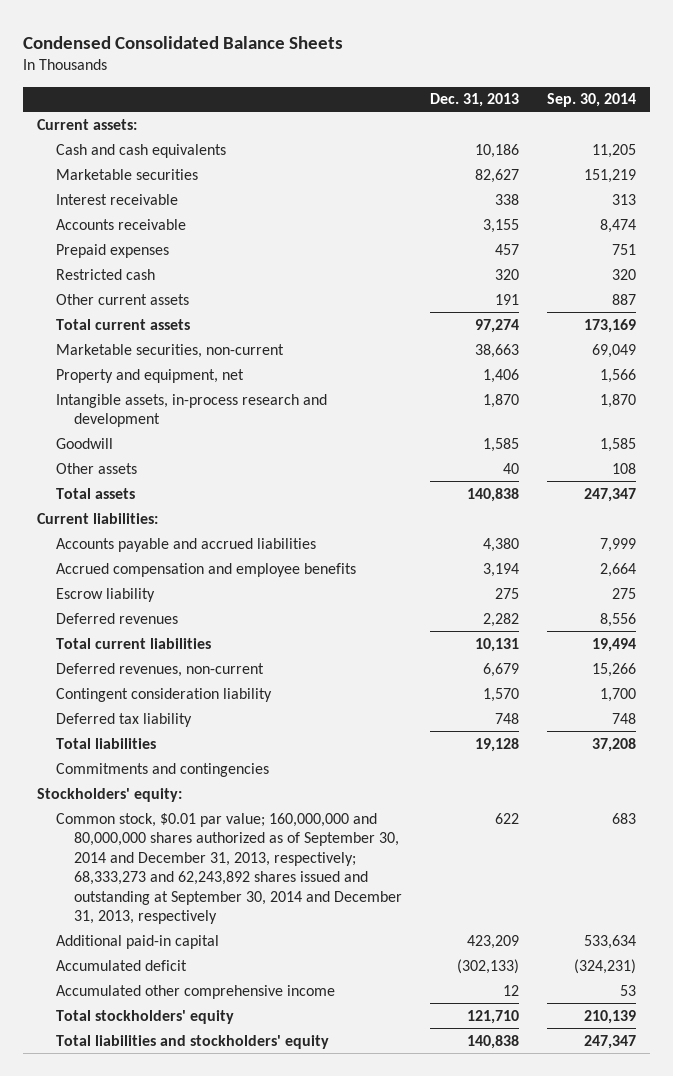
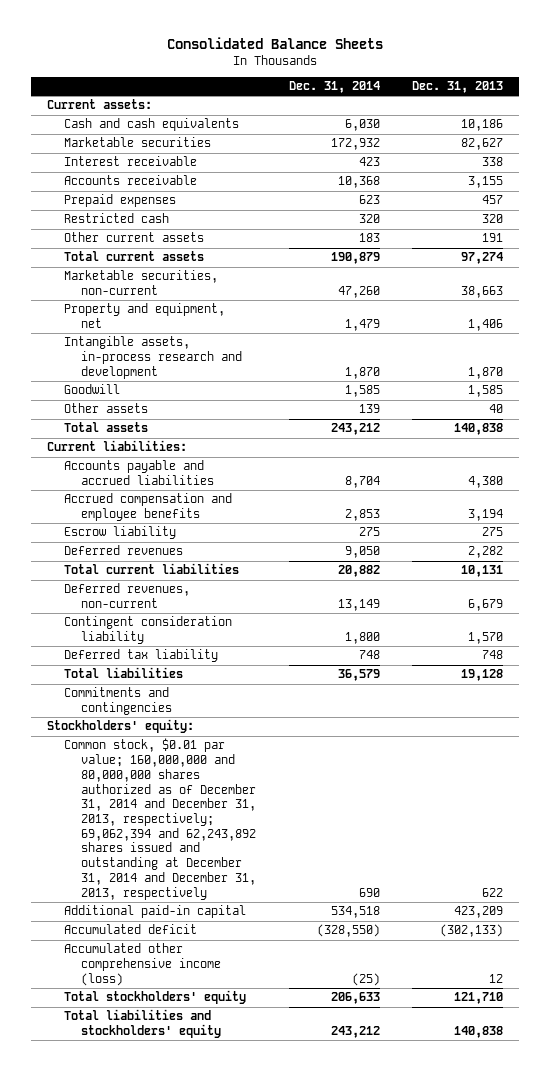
[23,35,344,49] Condensed Consolidated Balance Sheets -> [167,37,384,50] Consolidated Balance Sheets
[546,93,636,108] Sep. 30, 2014 -> none
none -> [288,81,380,94] Dec. 31, 2014
[55,812,403,925] Common stock, $0.01 par value; 160,000,000 and 80,000,000 shares authorized as of September 30, 2014 and December 31, 2013, respectively; 68,333,273 and 62,243,892 shares issued and outstanding at September 30, 2014 and December 31, 2013, respectively -> [64,738,257,900] Common stock, $0.01 par value; 160,000,000 and 80,000,000 shares authorized as of December 31, 2014 and December 31, 2013, respectively; 69,062,394 and 62,243,892 shares issued and outstanding at December 31, 2014 and December 31, 2013, respectively
[55,984,335,999] Accumulated other comprehensive income -> [64,943,222,986] Accumulated other comprehensive income (loss)

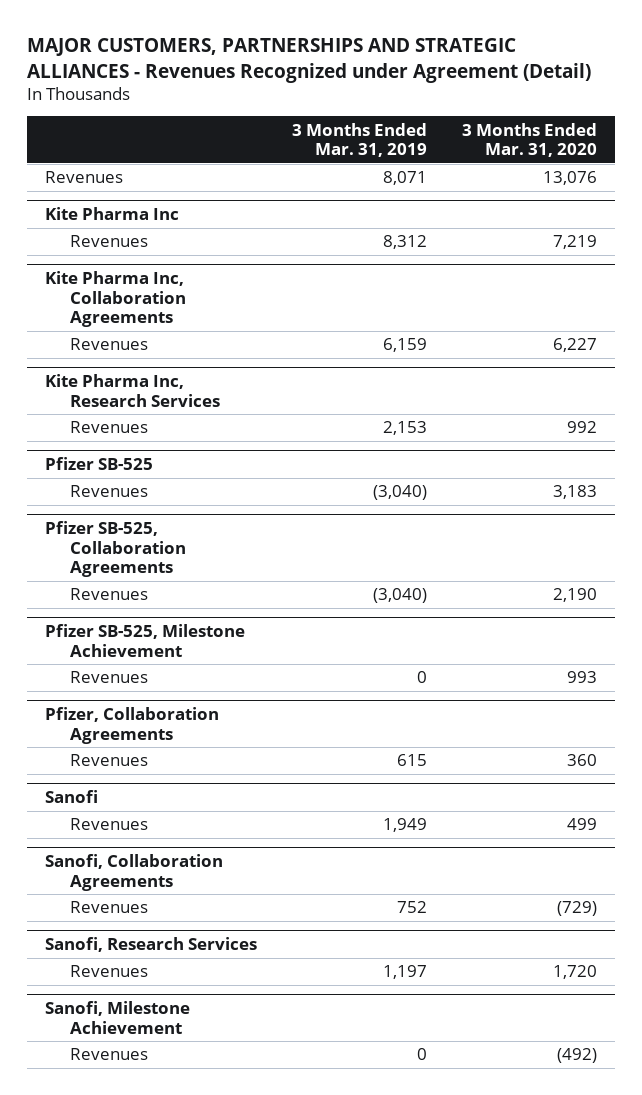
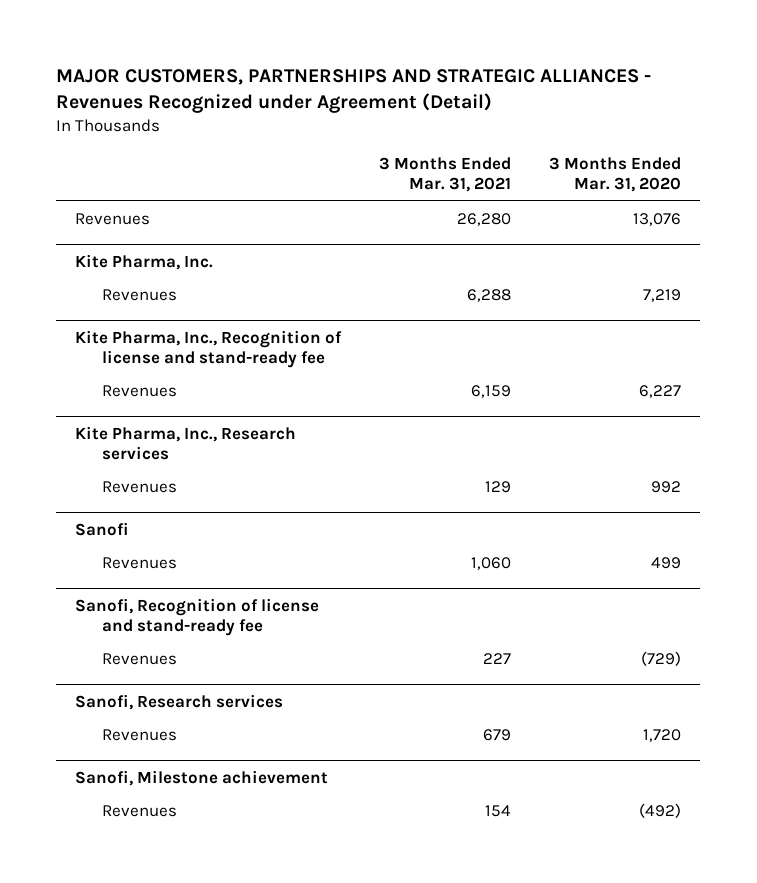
[291,122,427,158] 3 Months Ended Mar. 31, 2019 -> none
none -> [379,157,512,193] 3 Months Ended Mar. 31, 2021
[44,207,179,221] Kite Pharma Inc -> [75,253,214,270] Kite Pharma, Inc.
[44,271,187,328] Kite Pharma Inc, Collaboration Agreements -> none
none -> [75,329,343,368] Kite Pharma, Inc., Recognition of license and stand-ready fee
[44,374,221,407] Kite Pharma Inc, Research Services -> [75,425,297,460] Kite Pharma, Inc., Research services
[44,457,153,471] Pfizer SB-525 -> none
[70,485,149,498] Revenues -> none
[44,521,187,578] Pfizer SB-525, Collaboration Agreements -> none
[70,588,149,601] Revenues -> none
[44,624,245,657] Pfizer SB-525, Milestone Achievement -> none
[70,671,149,684] Revenues -> none
[44,707,219,744] Pfizer, Collaboration Agreements -> none
[70,754,149,767] Revenues -> none
[44,854,223,891] Sanofi, Collaboration Agreements -> none
none -> [75,597,320,636] Sanofi, Recognition of license and stand-ready fee
[44,937,257,953] Sanofi, Research Services -> [75,693,284,710] Sanofi, Research services
[44,1001,190,1034] Sanofi, Milestone Achievement -> [75,769,329,786] Sanofi, Milestone achievement

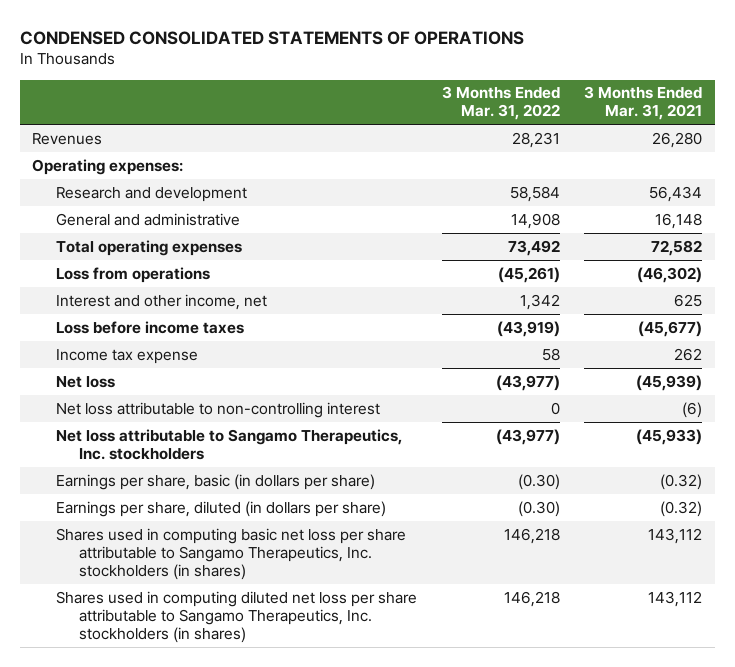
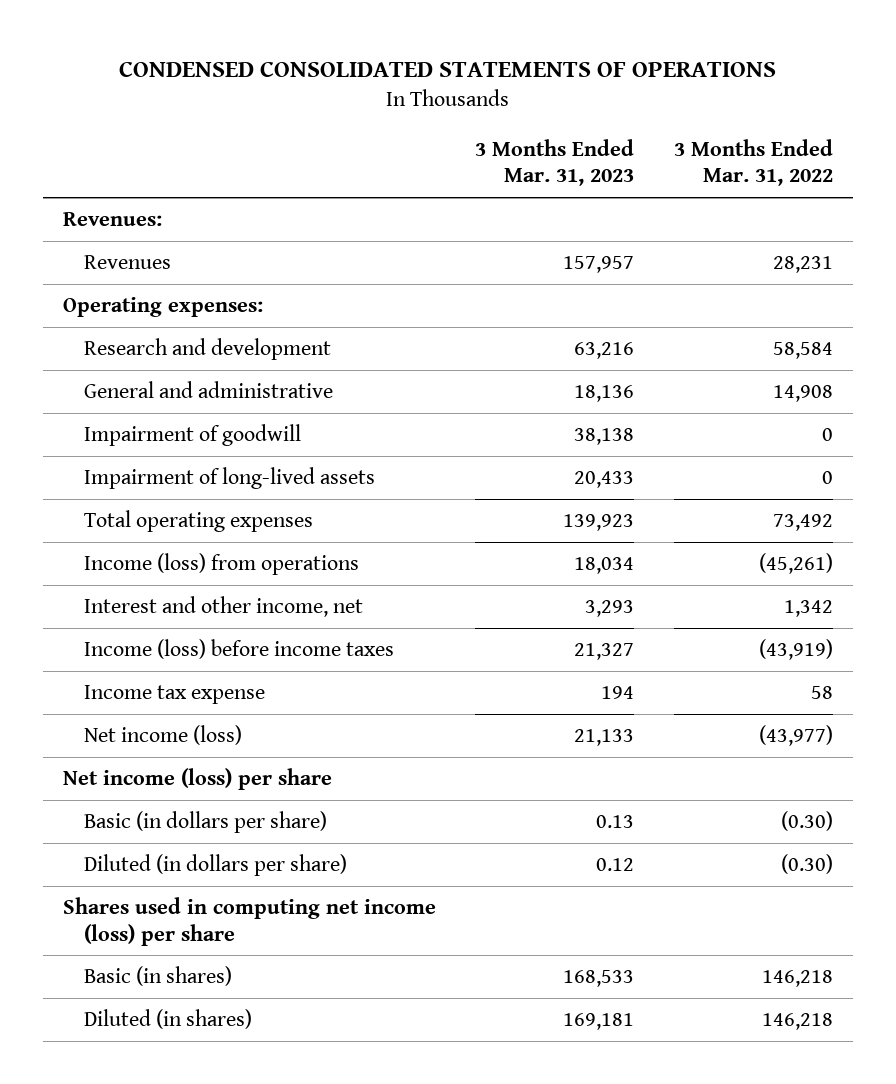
[584,86,703,121] 3 Months Ended Mar. 31, 2021 -> none
none -> [475,138,635,187] 3 Months Ended Mar. 31, 2023
none -> [62,212,162,227] Revenues:
none -> [84,424,302,447] Impairment of goodwill
none -> [84,467,376,490] Impairment of long-lived assets
[55,266,210,283] Loss from operations -> [84,553,360,576] Income (loss) from operations
[55,320,244,334] Loss before income taxes -> [84,639,395,660] Income (loss) before income taxes
[55,375,115,388] Net loss -> none
[55,401,380,418] Net loss attributable to non-controlling interest -> none
[55,428,402,460] Net loss attributable to Sangamo Therapeutics, Inc. stockholders -> [84,725,243,746] Net income (loss)
none -> [62,768,332,791] Net income (loss) per share
[55,473,375,490] Earnings per share, basic (in dollars per share) -> [84,811,328,834] Basic (in dollars per share)
[55,500,386,517] Earnings per share, diluted (in dollars per share) -> [84,854,348,877] Diluted (in dollars per share)
none -> [62,897,436,946] Shares used in computing net income (loss) per share
[55,527,406,580] Shares used in computing basic net loss per share attributable to Sangamo Therapeutics, Inc. stockholders (in shares) -> [84,966,233,987] Basic (in shares)
[55,590,417,643] Shares used in computing diluted net loss per share attributable to Sangamo Therapeutics, Inc. stockholders (in shares) -> [84,1009,253,1030] Diluted (in shares)

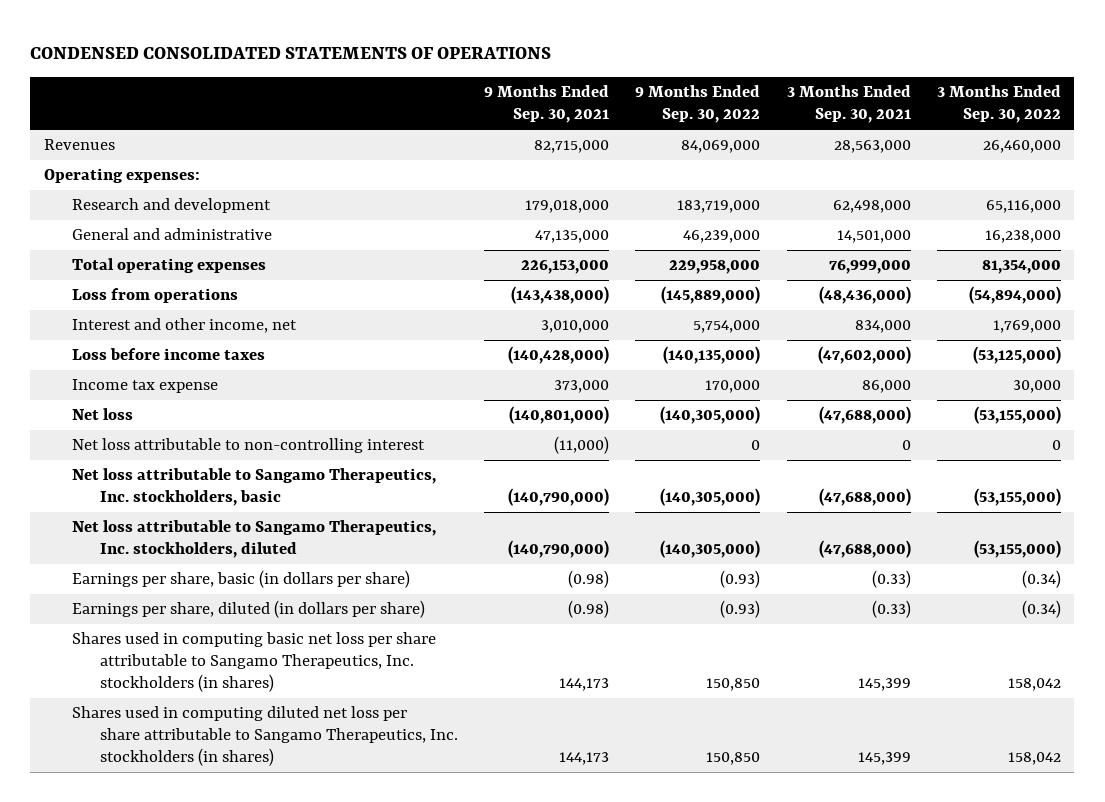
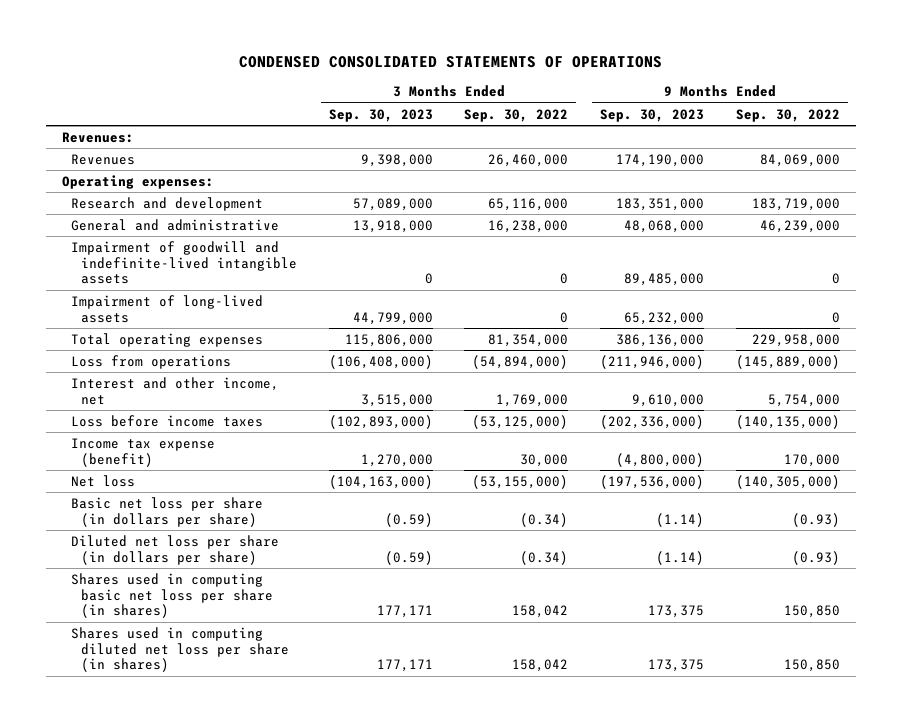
[483,85,609,124] 9 Months Ended Sep. 30, 2021 -> none
[786,85,911,124] 3 Months Ended Sep. 30, 2021 -> none
none -> [328,108,433,122] Sep. 30, 2023
none -> [600,108,705,122] Sep. 30, 2023
none -> [62,131,135,143] Revenues:
none -> [71,240,297,285] Impairment of goodwill and indefinite-lived intangible assets
none -> [71,294,264,323] Impairment of long-lived assets
[71,379,218,394] Income tax expense -> [71,437,216,467] Income tax expense (benefit)
[71,438,425,454] Net loss attributable to non-controlling interest -> none
[71,468,436,507] Net loss attributable to Sangamo Therapeutics, Inc. stockholders, basic -> none
[71,520,436,559] Net loss attributable to Sangamo Therapeutics, Inc. stockholders, diluted -> none
[71,570,410,589] Earnings per share, basic (in dollars per share) -> [71,496,264,527] Basic net loss per share (in dollars per share)
[71,600,425,619] Earnings per share, diluted (in dollars per share) -> [71,534,280,565] Diluted net loss per share (in dollars per share)
[71,632,436,693] Shares used in computing basic net loss per share attributable to Sangamo Therapeutics, Inc. stockholders (in shares) -> [71,572,273,619] Shares used in computing basic net loss per share (in shares)
[71,706,458,767] Shares used in computing diluted net loss per share attributable to Sangamo Therapeutics, Inc. stockholders (in shares) -> [71,626,289,673] Shares used in computing diluted net loss per share (in shares)

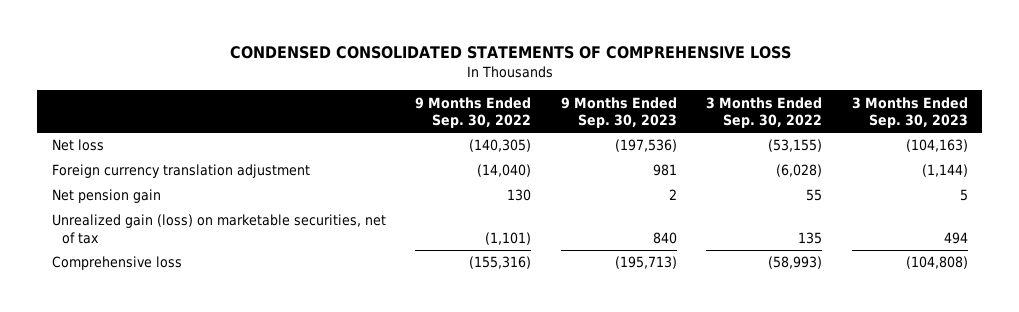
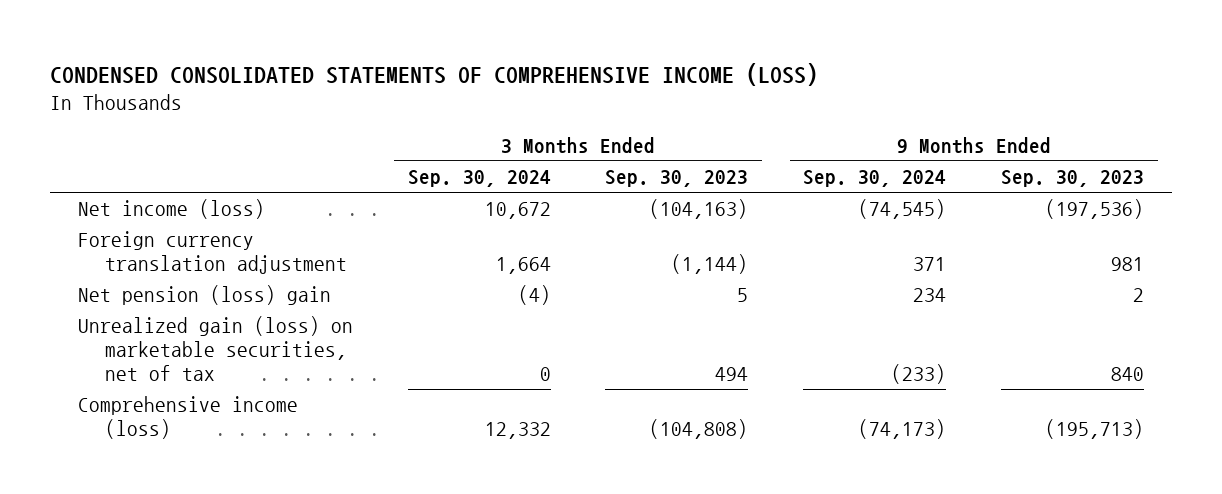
[229,46,791,60] CONDENSED CONSOLIDATED STATEMENTS OF COMPREHENSIVE LOSS -> [50,62,819,86] CONDENSED CONSOLIDATED STATEMENTS OF COMPREHENSIVE INCOME (LOSS)
[415,96,532,129] 9 Months Ended Sep. 30, 2022 -> none
[706,96,823,129] 3 Months Ended Sep. 30, 2022 -> none
none -> [407,170,551,188] Sep. 30, 2024
none -> [803,170,947,188] Sep. 30, 2024
[51,139,104,152] Net loss -> [77,199,265,220] Net income (loss)
[51,189,161,204] Net pension gain -> [77,285,331,306] Net pension (loss) gain
[51,256,182,271] Comprehensive loss -> [77,396,298,439] Comprehensive income (loss)

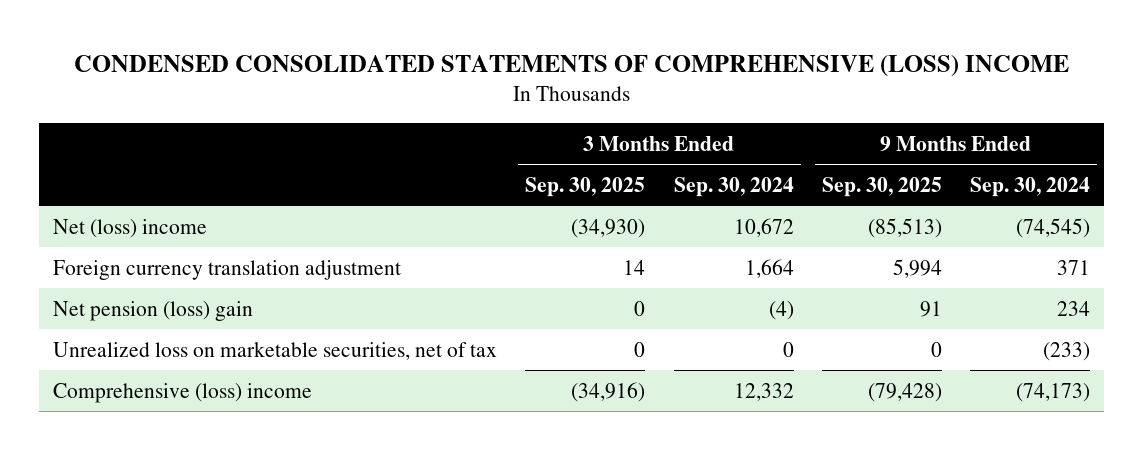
[50,62,819,86] CONDENSED CONSOLIDATED STATEMENTS OF COMPREHENSIVE INCOME (LOSS) -> [73,55,1069,78] CONDENSED CONSOLIDATED STATEMENTS OF COMPREHENSIVE (LOSS) INCOME
[605,170,749,188] Sep. 30, 2023 -> none
[1001,170,1145,188] Sep. 30, 2023 -> none
none -> [525,176,646,197] Sep. 30, 2025
none -> [821,176,942,197] Sep. 30, 2025
[77,199,265,220] Net income (loss) -> [53,218,208,238] Net (loss) income
[77,316,353,381] Unrealized gain (loss) on marketable securities, net of tax -> [53,341,498,360] Unrealized loss on marketable securities, net of tax
[77,396,298,439] Comprehensive income (loss) -> [53,382,313,403] Comprehensive (loss) income

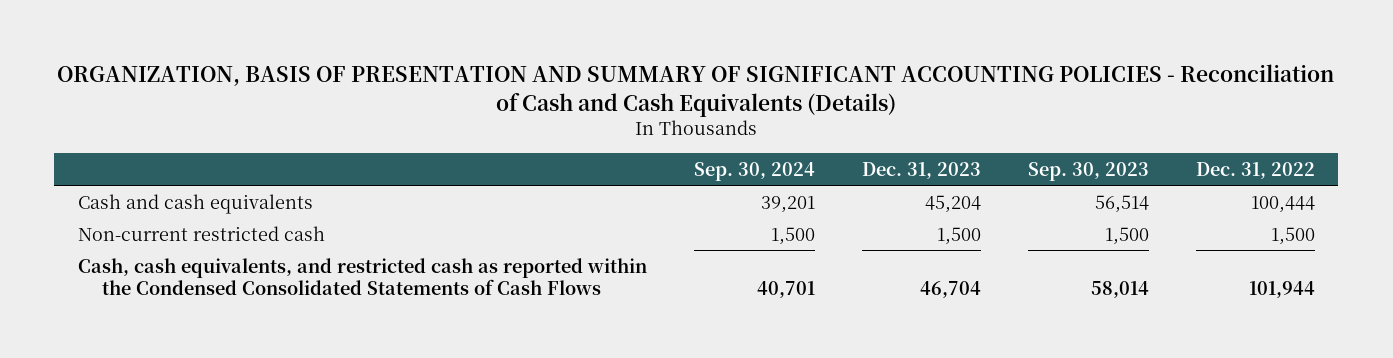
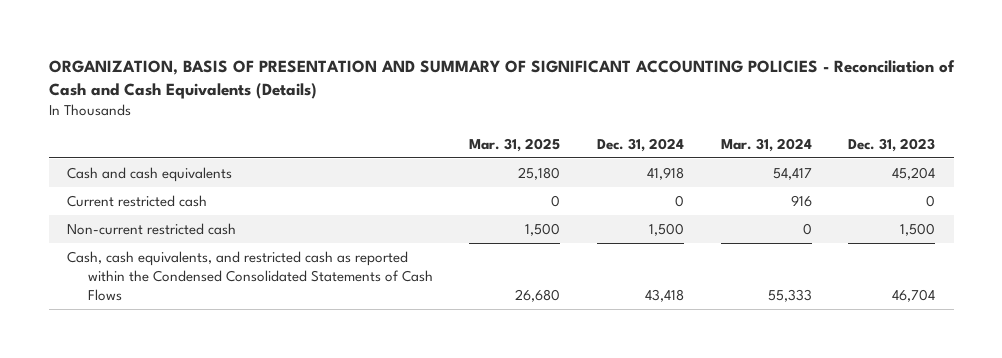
[693,161,815,181] Sep. 30, 2024 -> none
[1027,161,1149,181] Sep. 30, 2023 -> none
[1195,161,1315,179] Dec. 31, 2022 -> none
none -> [469,137,561,152] Mar. 31, 2025
none -> [597,137,685,152] Dec. 31, 2024
none -> [720,137,812,152] Mar. 31, 2024
none -> [66,194,207,207] Current restricted cash

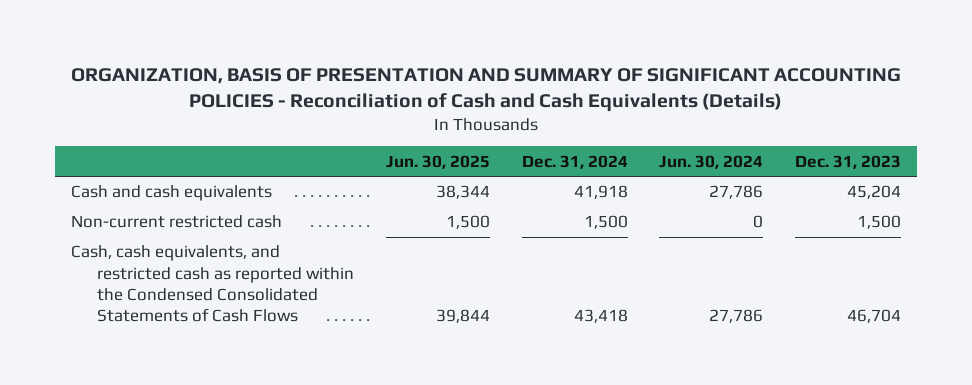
[469,137,561,152] Mar. 31, 2025 -> none
[720,137,812,152] Mar. 31, 2024 -> none
none -> [385,154,490,169] Jun. 30, 2025
none -> [659,154,764,169] Jun. 30, 2024
[66,194,207,207] Current restricted cash -> none

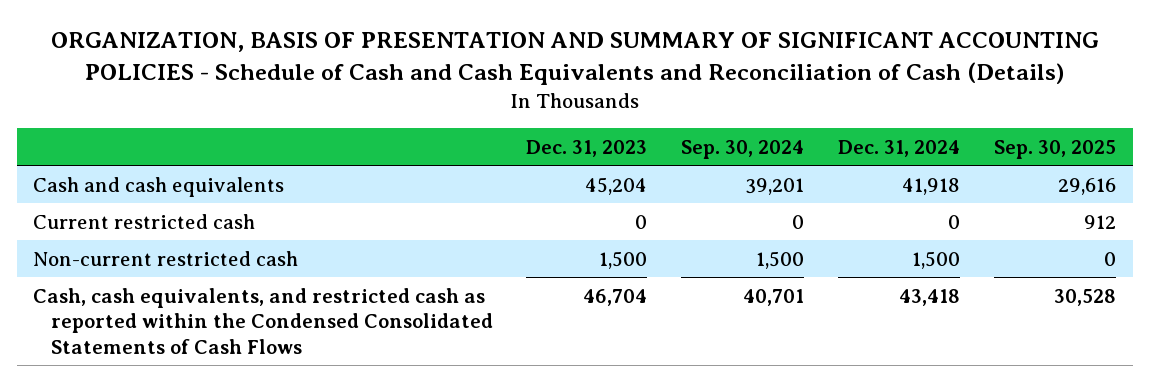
[71,67,902,113] ORGANIZATION, BASIS OF PRESENTATION AND SUMMARY OF SIGNIFICANT ACCOUNTING POLICIES - Reconciliation of Cash and Cash Equivalents (Details) -> [50,32,1099,85] ORGANIZATION, BASIS OF PRESENTATION AND SUMMARY OF SIGNIFICANT ACCOUNTING POLICIES - Schedule of Cash and Cash Equivalents and Reconciliation of Cash (Details)
[385,154,490,169] Jun. 30, 2025 -> none
[659,154,764,169] Jun. 30, 2024 -> none
none -> [681,139,805,159] Sep. 30, 2024
none -> [994,139,1117,159] Sep. 30, 2025
none -> [33,213,256,229] Current restricted cash

